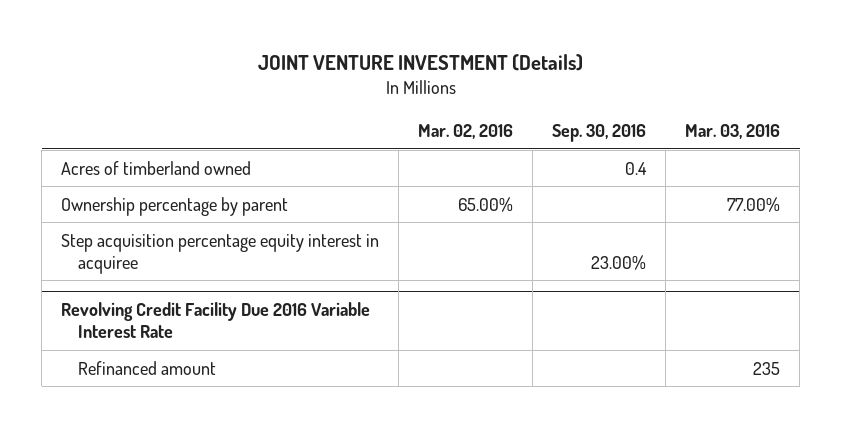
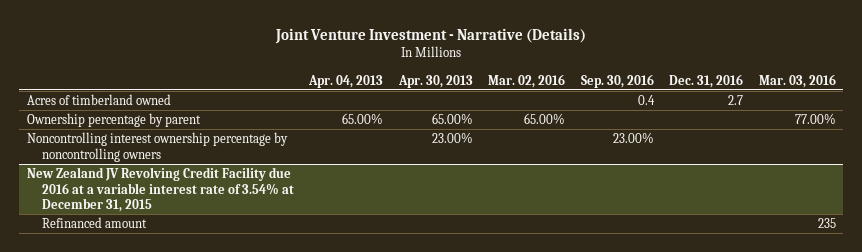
[257,53,583,71] JOINT VENTURE INVESTMENT (Details) -> [275,27,587,44] Joint Venture Investment - Narrative (Details)
none -> [308,74,384,88] Apr. 04, 2013
none -> [397,74,473,88] Apr. 30, 2013
none -> [669,73,744,88] Dec. 31, 2016
[61,233,380,274] Step acquisition percentage equity interest in acquiree -> [26,132,288,162] Noncontrolling interest ownership percentage by noncontrolling owners
[61,301,371,338] Revolving Credit Facility Due 2016 Variable Interest Rate -> [26,167,295,212] New Zealand JV Revolving Credit Facility due 2016 at a variable interest rate of 3.54% at December 31, 2015

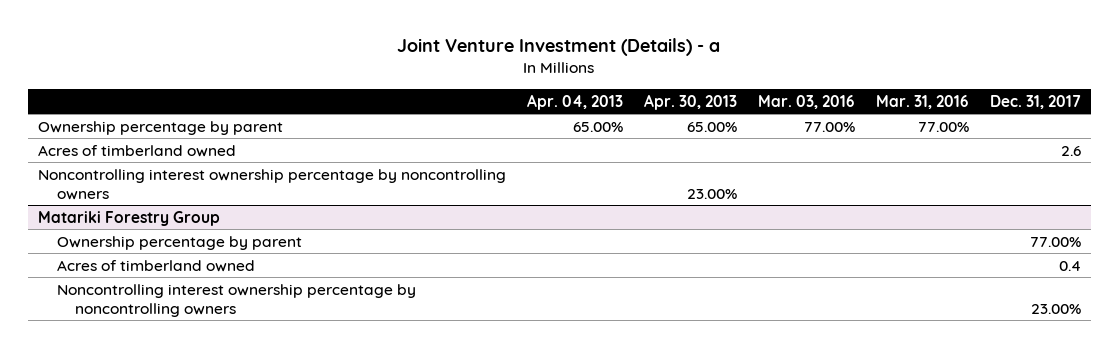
[275,27,587,44] Joint Venture Investment - Narrative (Details) -> [397,37,721,56] Joint Venture Investment (Details) - a
[488,73,566,88] Mar. 02, 2016 -> none
[580,73,654,88] Sep. 30, 2016 -> none
[669,73,744,88] Dec. 31, 2016 -> none
none -> [875,94,969,109] Mar. 31, 2016
none -> [989,94,1081,109] Dec. 31, 2017
[26,94,171,106] Acres of timberland owned -> [38,144,237,157] Acres of timberland owned
[26,167,295,212] New Zealand JV Revolving Credit Facility due 2016 at a variable interest rate of 3.54% at December 31, 2015 -> none
[42,217,148,229] Refinanced amount -> none
none -> [38,210,221,226] Matariki Forestry Group
none -> [56,235,302,250] Ownership percentage by parent
none -> [56,259,255,272] Acres of timberland owned
none -> [56,283,416,317] Noncontrolling interest ownership percentage by noncontrolling owners

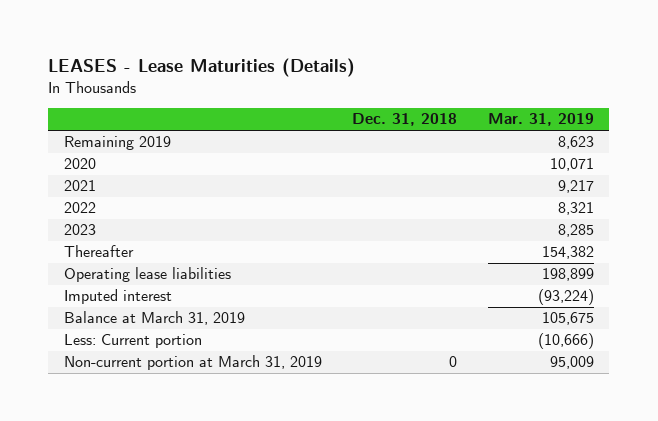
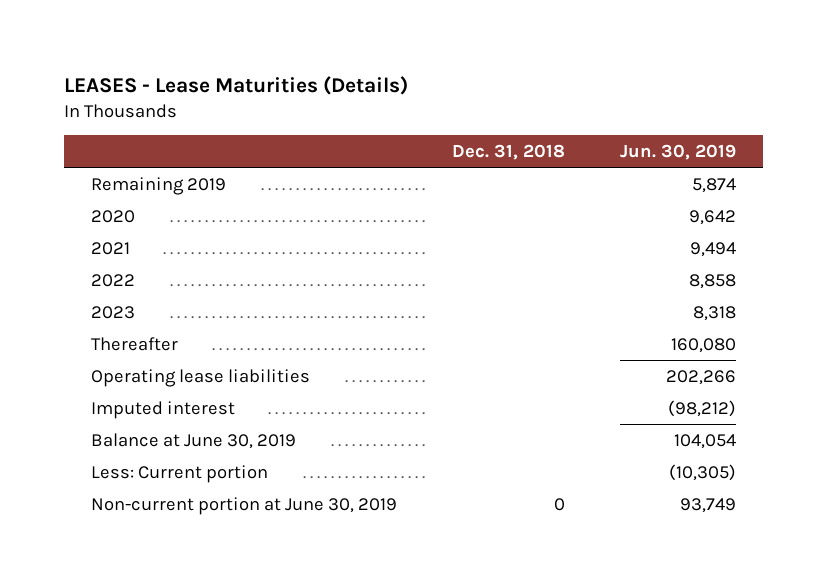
[488,113,595,127] Mar. 31, 2019 -> none
none -> [620,144,737,161] Jun. 30, 2019
[63,311,245,326] Balance at March 31, 2019 -> [91,432,297,449] Balance at June 30, 2019
[63,355,322,371] Non-current portion at March 31, 2019 -> [91,496,398,515] Non-current portion at June 30, 2019

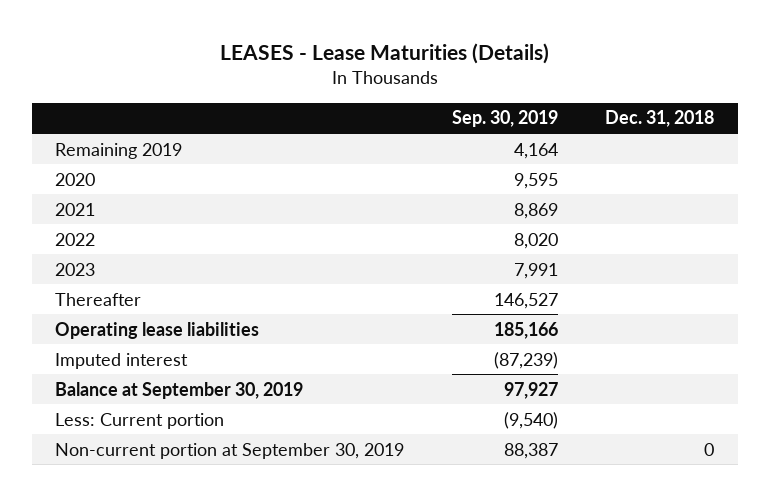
[620,144,737,161] Jun. 30, 2019 -> none
none -> [451,110,558,128] Sep. 30, 2019
[91,432,297,449] Balance at June 30, 2019 -> [55,381,304,399] Balance at September 30, 2019
[91,496,398,515] Non-current portion at June 30, 2019 -> [55,442,405,459] Non-current portion at September 30, 2019

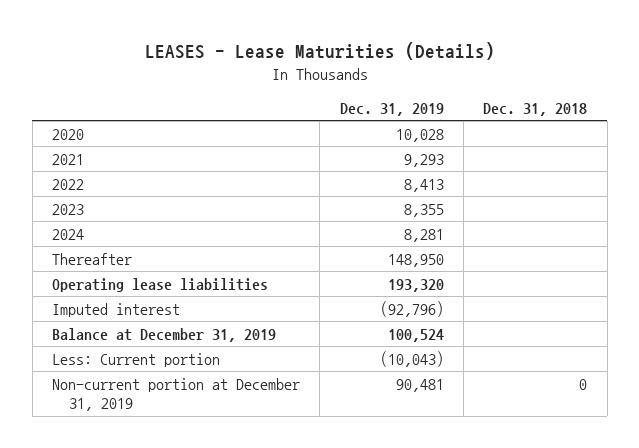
[451,110,558,128] Sep. 30, 2019 -> none
none -> [339,102,444,116] Dec. 31, 2019
[55,142,183,159] Remaining 2019 -> none
none -> [52,228,85,240] 2024
[55,381,304,399] Balance at September 30, 2019 -> [52,327,277,342] Balance at December 31, 2019
[55,442,405,459] Non-current portion at September 30, 2019 -> [52,377,301,412] Non-current portion at December 31, 2019

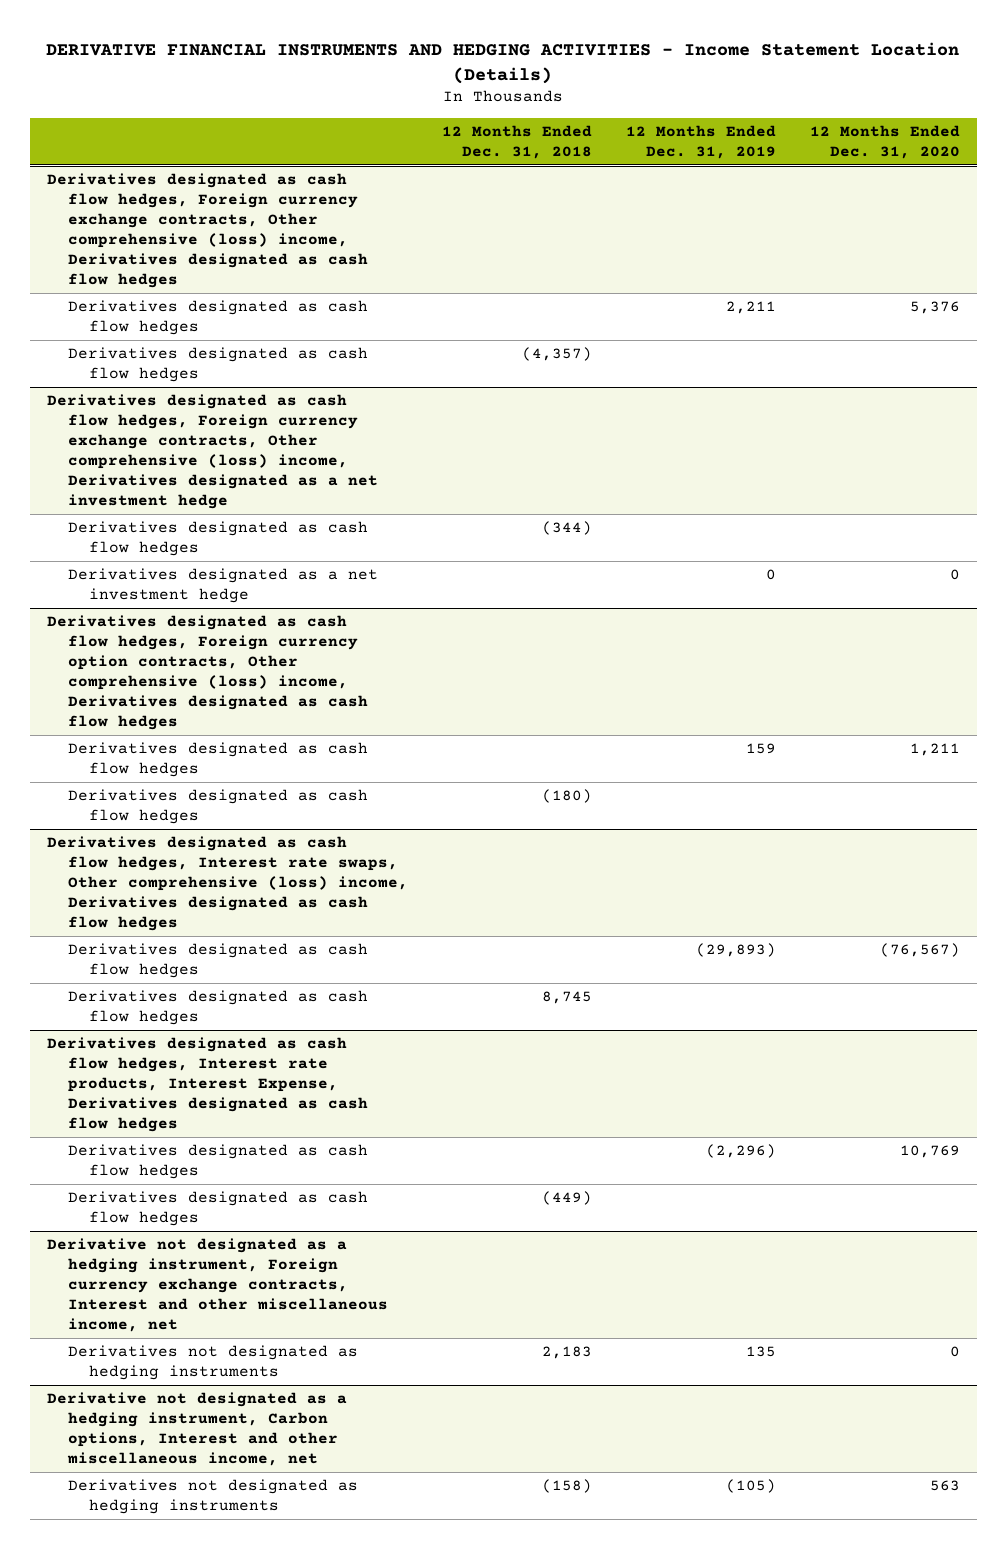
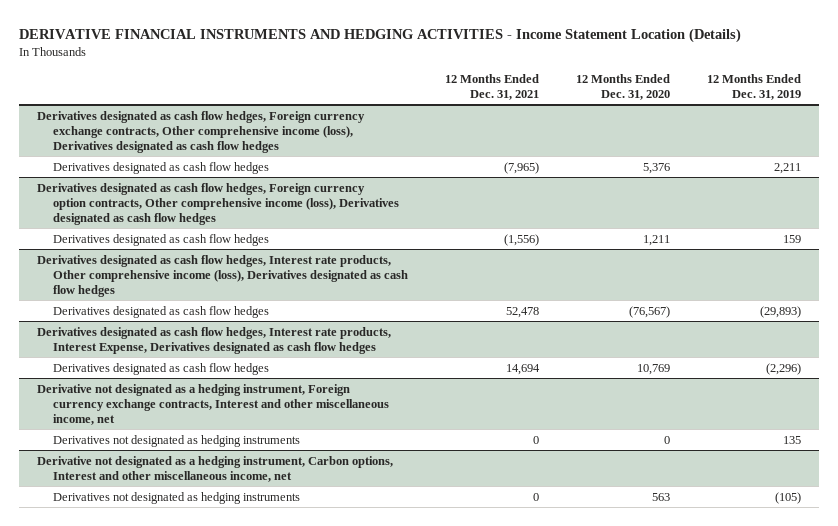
[441,124,592,159] 12 Months Ended Dec. 31, 2018 -> none
none -> [445,73,540,101] 12 Months Ended Dec. 31, 2021
[46,173,368,289] Derivatives designated as cash flow hedges, Foreign currency exchange contracts, Other comprehensive (loss) income, Derivatives designated as cash flow hedges -> [37,110,366,153] Derivatives designated as cash flow hedges, Foreign currency exchange contracts, Other comprehensive income (loss), Derivatives designated as cash flow hedges
[67,347,368,383] Derivatives designated as cash flow hedges -> none
[46,394,378,510] Derivatives designated as cash flow hedges, Foreign currency exchange contracts, Other comprehensive (loss) income, Derivatives designated as a net investment hedge -> none
[67,521,368,557] Derivatives designated as cash flow hedges -> none
[67,568,378,604] Derivatives designated as a net investment hedge -> none
[46,615,368,731] Derivatives designated as cash flow hedges, Foreign currency option contracts, Other comprehensive (loss) income, Derivatives designated as cash flow hedges -> [37,182,400,225] Derivatives designated as cash flow hedges, Foreign currency option contracts, Other comprehensive income (loss), Derivatives designated as cash flow hedges
[67,789,368,825] Derivatives designated as cash flow hedges -> none
[46,836,408,932] Derivatives designated as cash flow hedges, Interest rate swaps, Other comprehensive (loss) income, Derivatives designated as cash flow hedges -> [37,254,409,297] Derivatives designated as cash flow hedges, Interest rate products, Other comprehensive income (loss), Derivatives designated as cash flow hedges
[67,990,368,1026] Derivatives designated as cash flow hedges -> none
[67,1191,368,1227] Derivatives designated as cash flow hedges -> none

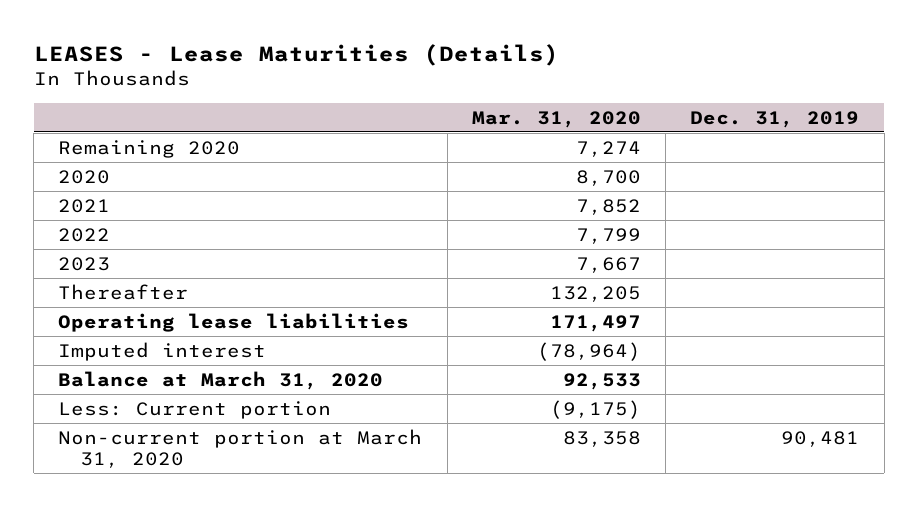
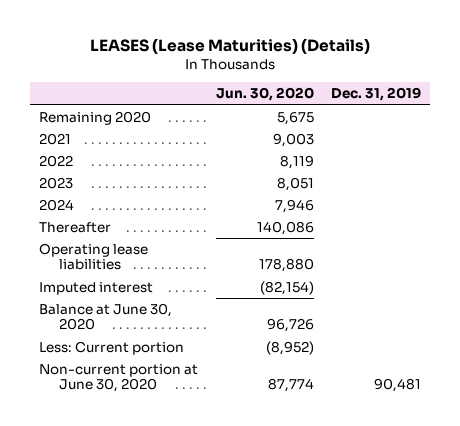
[33,44,559,67] LEASES - Lease Maturities (Details) -> [90,38,371,55] LEASES (Lease Maturities) (Details)
[471,110,641,128] Mar. 31, 2020 -> none
none -> [215,87,314,102] Jun. 30, 2020
[58,169,111,184] 2020 -> none
none -> [39,199,75,212] 2024
[58,370,384,390] Balance at March 31, 2020 -> [39,303,173,331] Balance at June 30, 2020
[58,428,423,468] Non-current portion at March 31, 2020 -> [39,364,199,393] Non-current portion at June 30, 2020

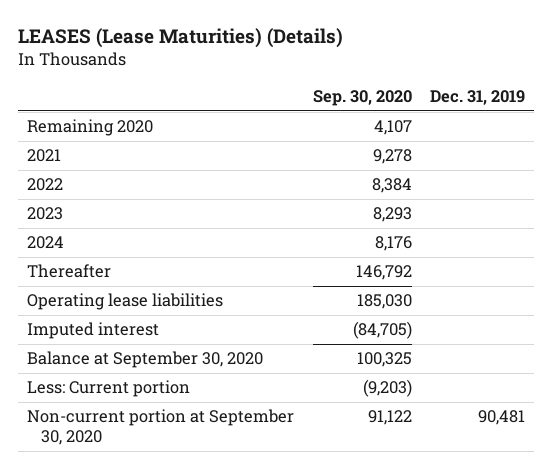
[215,87,314,102] Jun. 30, 2020 -> none
none -> [312,89,412,106] Sep. 30, 2020
[39,303,173,331] Balance at June 30, 2020 -> [27,351,264,369] Balance at September 30, 2020
[39,364,199,393] Non-current portion at June 30, 2020 -> [27,409,295,446] Non-current portion at September 30, 2020

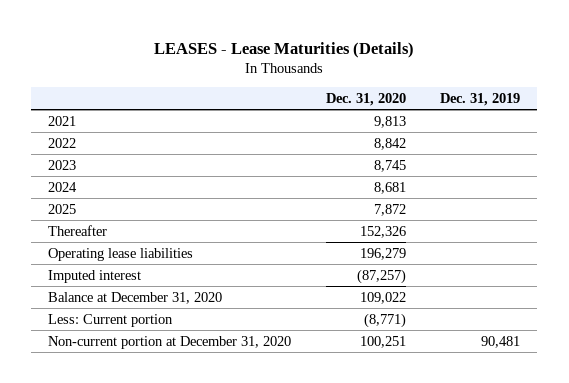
[17,28,343,49] LEASES (Lease Maturities) (Details) -> [154,41,415,58] LEASES - Lease Maturities (Details)
[312,89,412,106] Sep. 30, 2020 -> none
none -> [325,92,406,106] Dec. 31, 2020
[27,119,154,137] Remaining 2020 -> none
none -> [48,203,77,214] 2025
[27,351,264,369] Balance at September 30, 2020 -> [48,291,223,304] Balance at December 31, 2020
[27,409,295,446] Non-current portion at September 30, 2020 -> [48,335,292,349] Non-current portion at December 31, 2020

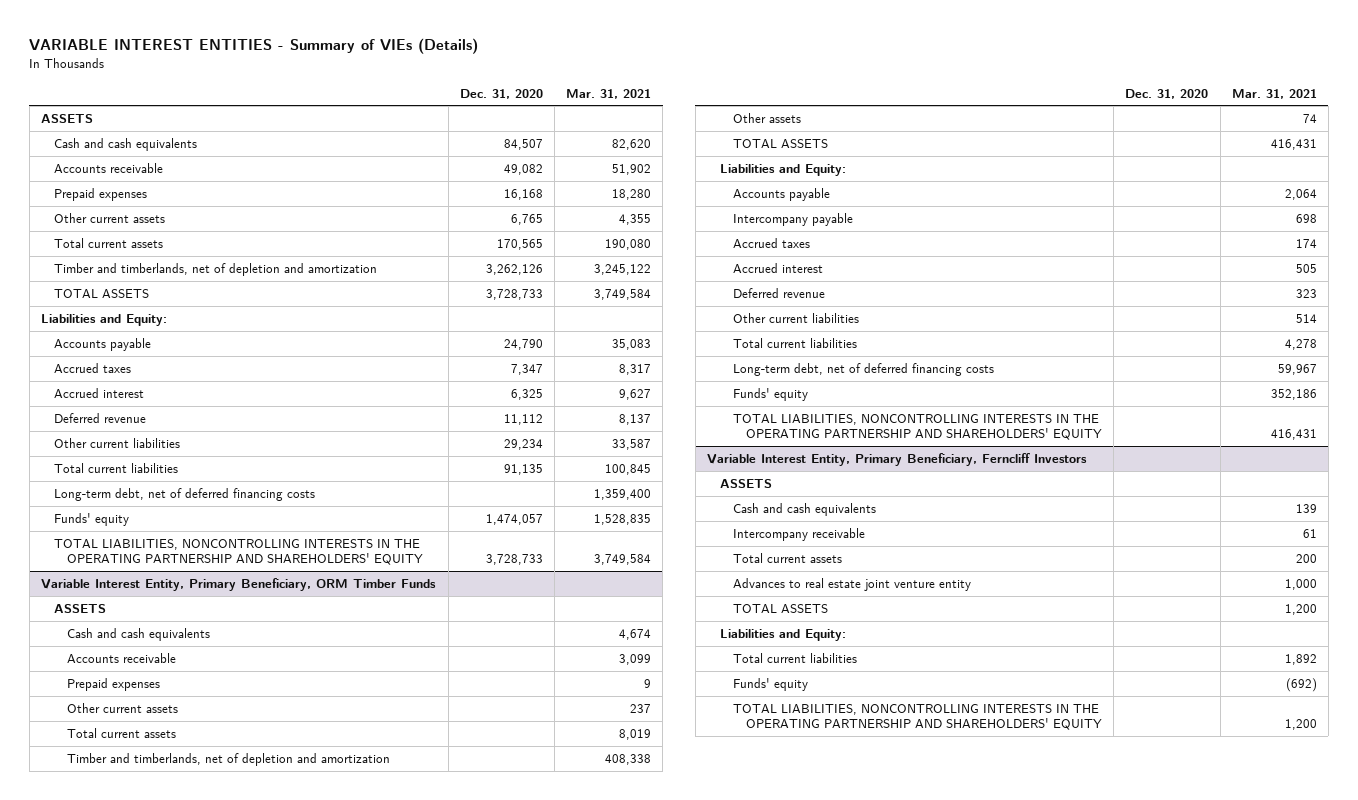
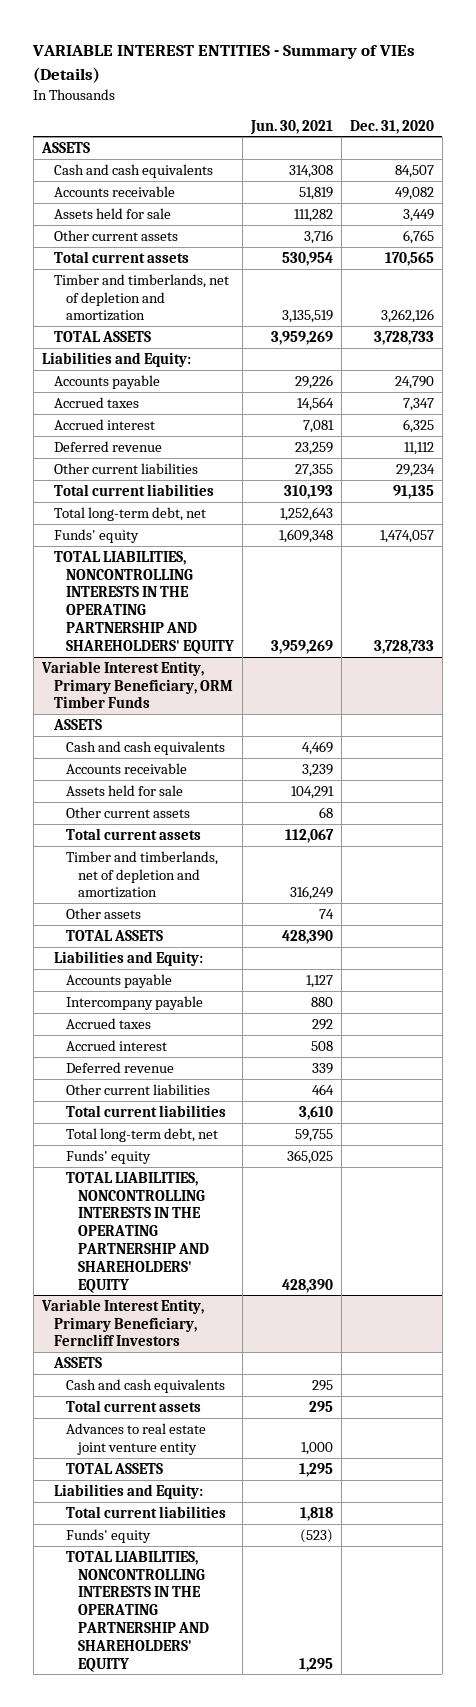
[565,88,651,99] Mar. 31, 2021 -> none
none -> [250,119,334,135] Jun. 30, 2021
[54,187,148,201] Prepaid expenses -> none
none -> [53,207,171,219] Assets held for sale
[54,487,316,501] Long-term debt, net of deferred financing costs -> [53,506,206,521] Total long-term debt, net
[67,677,161,691] Prepaid expenses -> none
none -> [66,784,184,796] Assets held for sale
[733,362,995,376] Long-term debt, net of deferred financing costs -> [66,1127,219,1142] Total long-term debt, net
[733,527,866,541] Intercompany receivable -> none

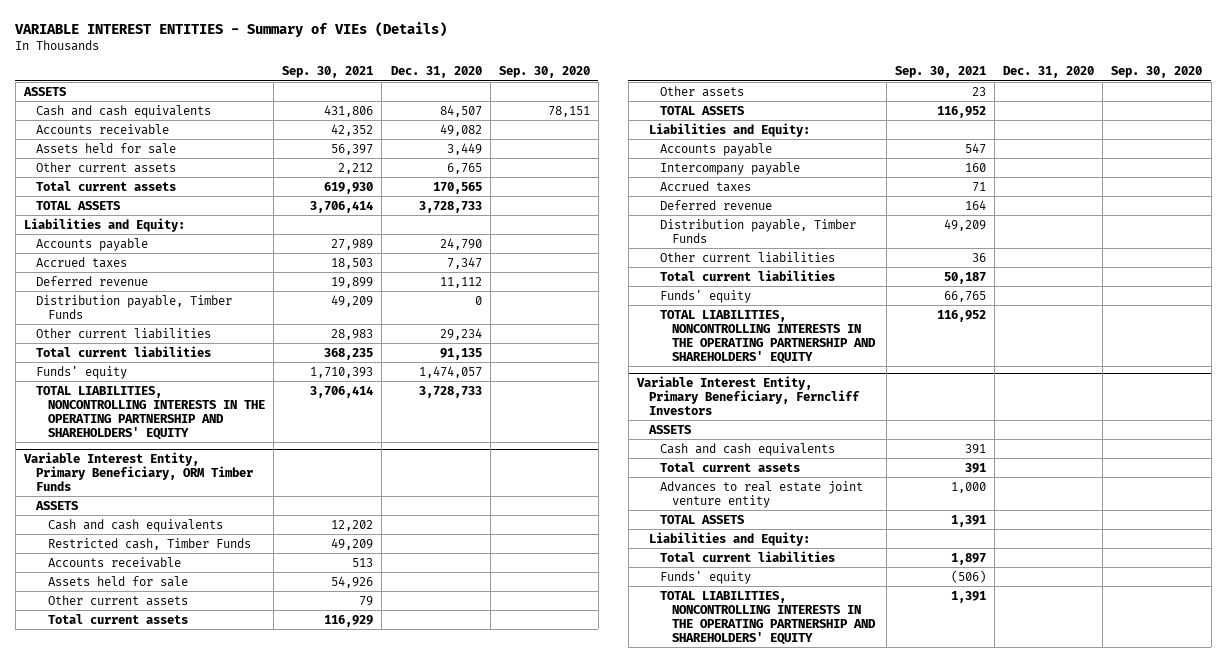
[250,119,334,135] Jun. 30, 2021 -> none
none -> [282,66,374,79] Sep. 30, 2021
none -> [498,66,590,79] Sep. 30, 2020
[53,273,229,322] Timber and timberlands, net of depletion and amortization -> none
[53,418,155,430] Accrued interest -> none
none -> [36,294,233,319] Distribution payable, Timber Funds
[53,506,206,521] Total long-term debt, net -> none
none -> [47,537,251,550] Restricted cash, Timber Funds
[66,850,219,899] Timber and timberlands, net of depletion and amortization -> none
[66,1039,168,1051] Accrued interest -> none
none -> [660,218,857,243] Distribution payable, Timber Funds
[66,1127,219,1142] Total long-term debt, net -> none

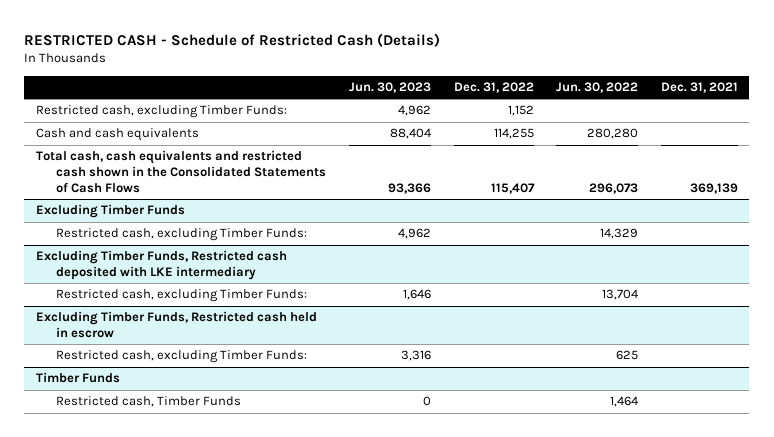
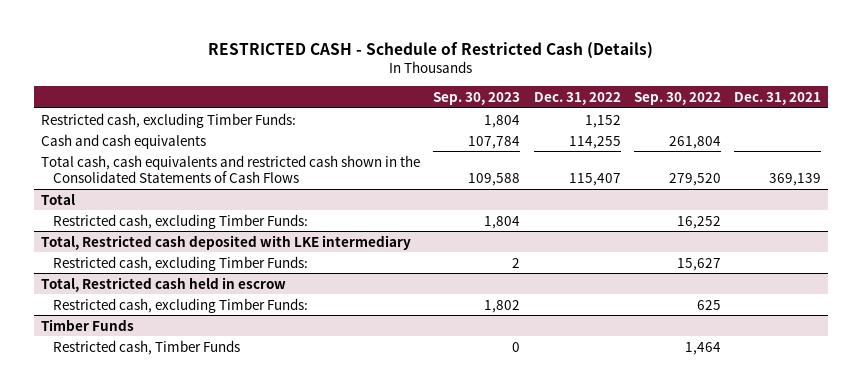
[348,82,431,94] Jun. 30, 2023 -> none
[556,82,639,94] Jun. 30, 2022 -> none
none -> [433,91,521,105] Sep. 30, 2023
none -> [633,91,721,105] Sep. 30, 2022
[35,204,185,219] Excluding Timber Funds -> [40,193,75,205] Total
[35,250,287,281] Excluding Timber Funds, Restricted cash deposited with LKE intermediary -> [40,234,411,250] Total, Restricted cash deposited with LKE intermediary
[35,311,317,339] Excluding Timber Funds, Restricted cash held in escrow -> [40,276,286,292] Total, Restricted cash held in escrow

